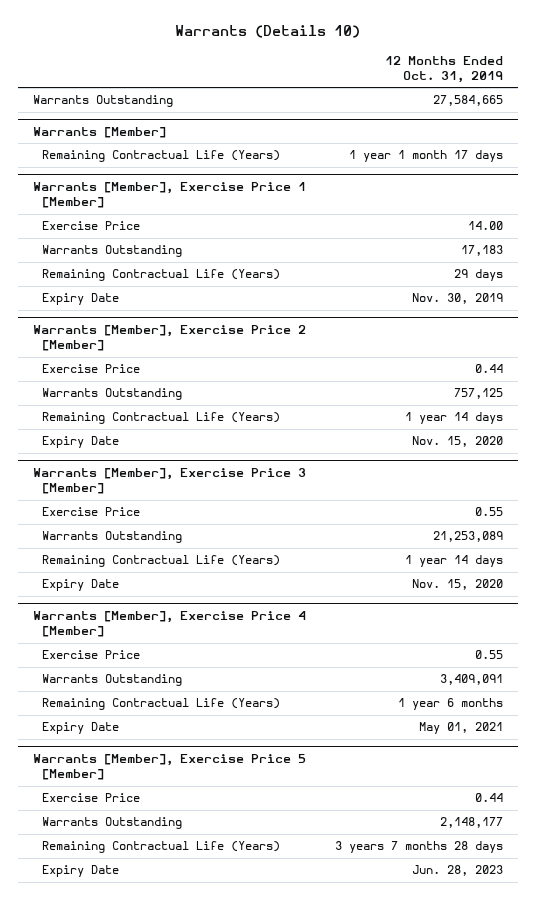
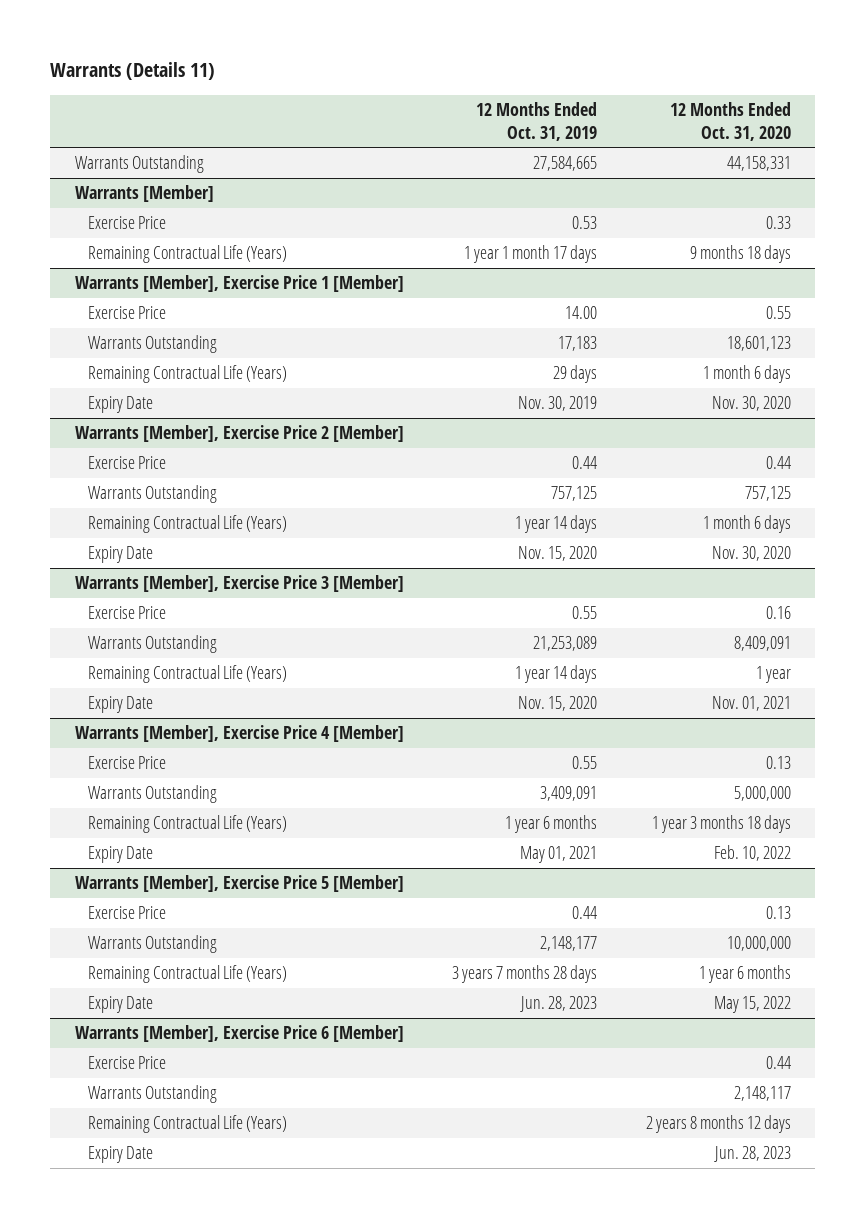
[174,25,360,39] Warrants (Details 10) -> [50,62,216,81] Warrants (Details 11)
none -> [669,102,791,141] 12 Months Ended Oct. 31, 2020
none -> [88,216,167,230] Exercise Price
none -> [74,1025,404,1043] Warrants [Member], Exercise Price 6 [Member]
none -> [88,1056,167,1070] Exercise Price
none -> [88,1085,218,1104] Warrants Outstanding
none -> [88,1115,288,1134] Remaining Contractual Life (Years)
none -> [88,1146,154,1164] Expiry Date

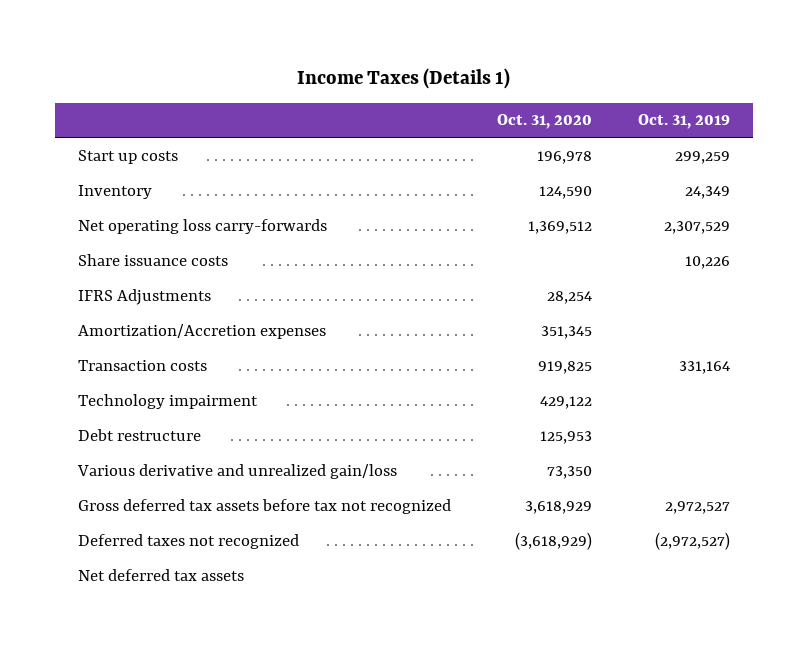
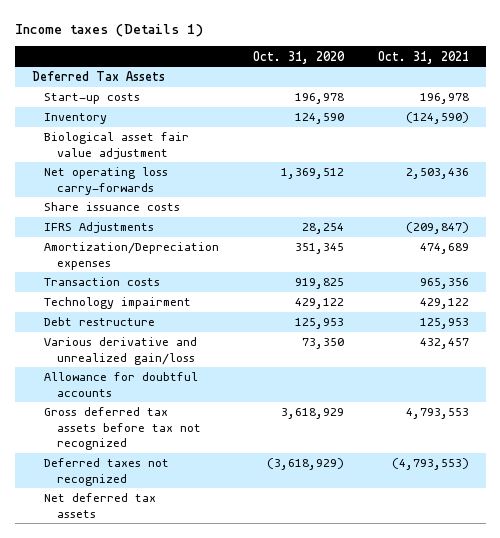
[297,68,511,90] Income Taxes (Details 1) -> [14,23,203,37] Income taxes (Details 1)
[637,114,730,130] Oct. 31, 2019 -> none
none -> [377,50,469,64] Oct. 31, 2021
none -> [31,71,165,82] Deferred Tax Assets
[78,149,179,164] Start up costs -> [44,93,141,105] Start-up costs
none -> [44,132,190,159] Biological asset fair value adjustment
[78,323,327,339] Amortization/Accretion expenses -> [44,242,220,270] Amortization/Depreciation expenses
none -> [44,372,199,397] Allowance for doubtful accounts

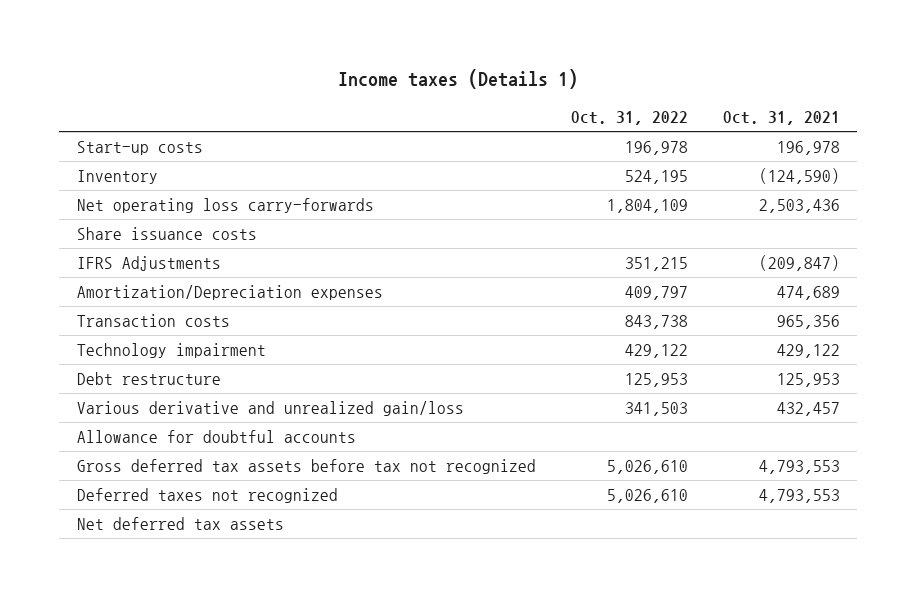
[253,50,346,64] Oct. 31, 2020 -> none
none -> [570,111,688,126] Oct. 31, 2022
[31,71,165,82] Deferred Tax Assets -> none
[44,132,190,159] Biological asset fair value adjustment -> none
[391,458,469,471] (4,793,553) -> [758,489,840,504] 4,793,553

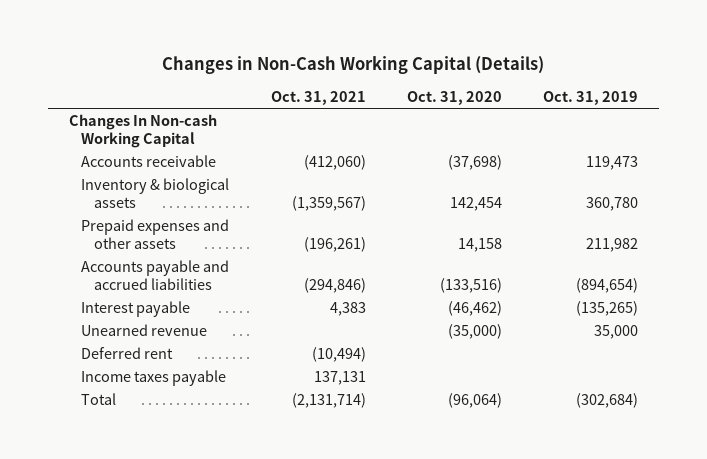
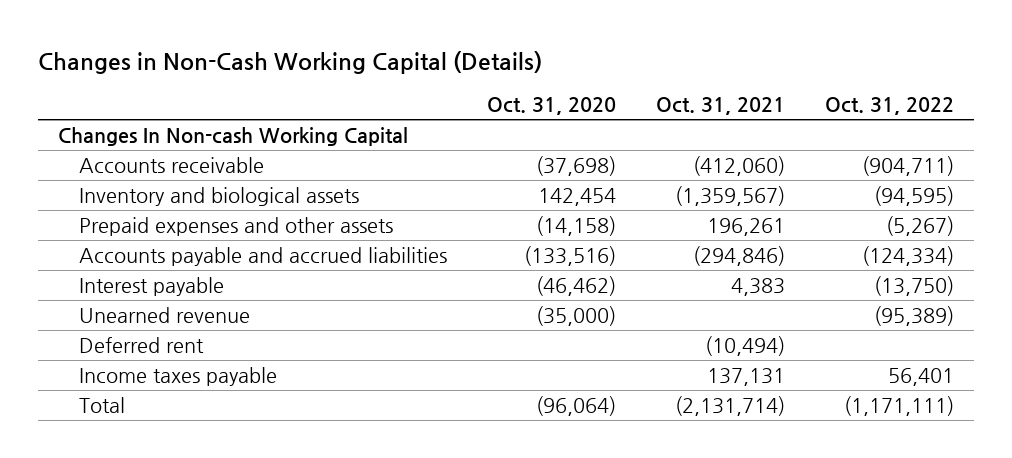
[542,90,638,105] Oct. 31, 2019 -> none
none -> [825,97,955,116] Oct. 31, 2022
[81,177,230,209] Inventory & biological assets -> [79,187,360,207] Inventory and biological assets
[303,237,366,253] (196,261) -> [707,218,786,237] 196,261
[457,238,502,253] 14,158 -> [536,216,617,237] (14,158)

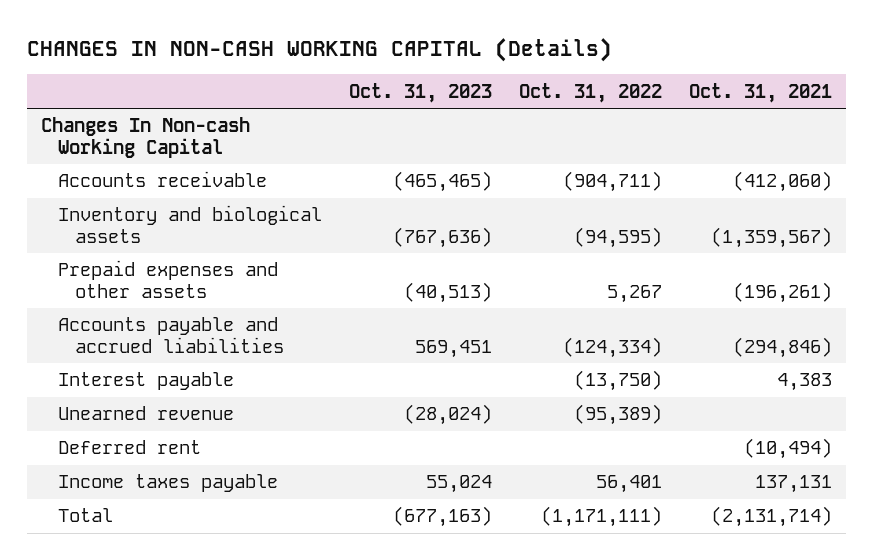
[38,51,543,75] Changes in Non-Cash Working Capital (Details) -> [27,37,613,62] CHANGES IN NON-CASH WORKING CAPITAL (Details)
[487,97,617,116] Oct. 31, 2020 -> none
none -> [349,82,493,103] Oct. 31, 2023
[707,218,786,237] 196,261 -> [733,281,833,303] (196,261)
[886,216,955,237] (5,267) -> [607,284,663,303] 5,267

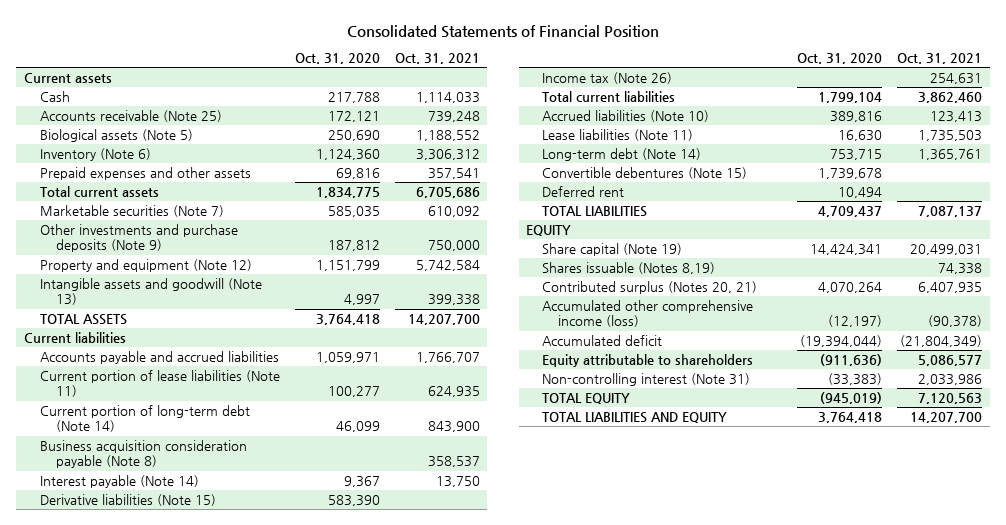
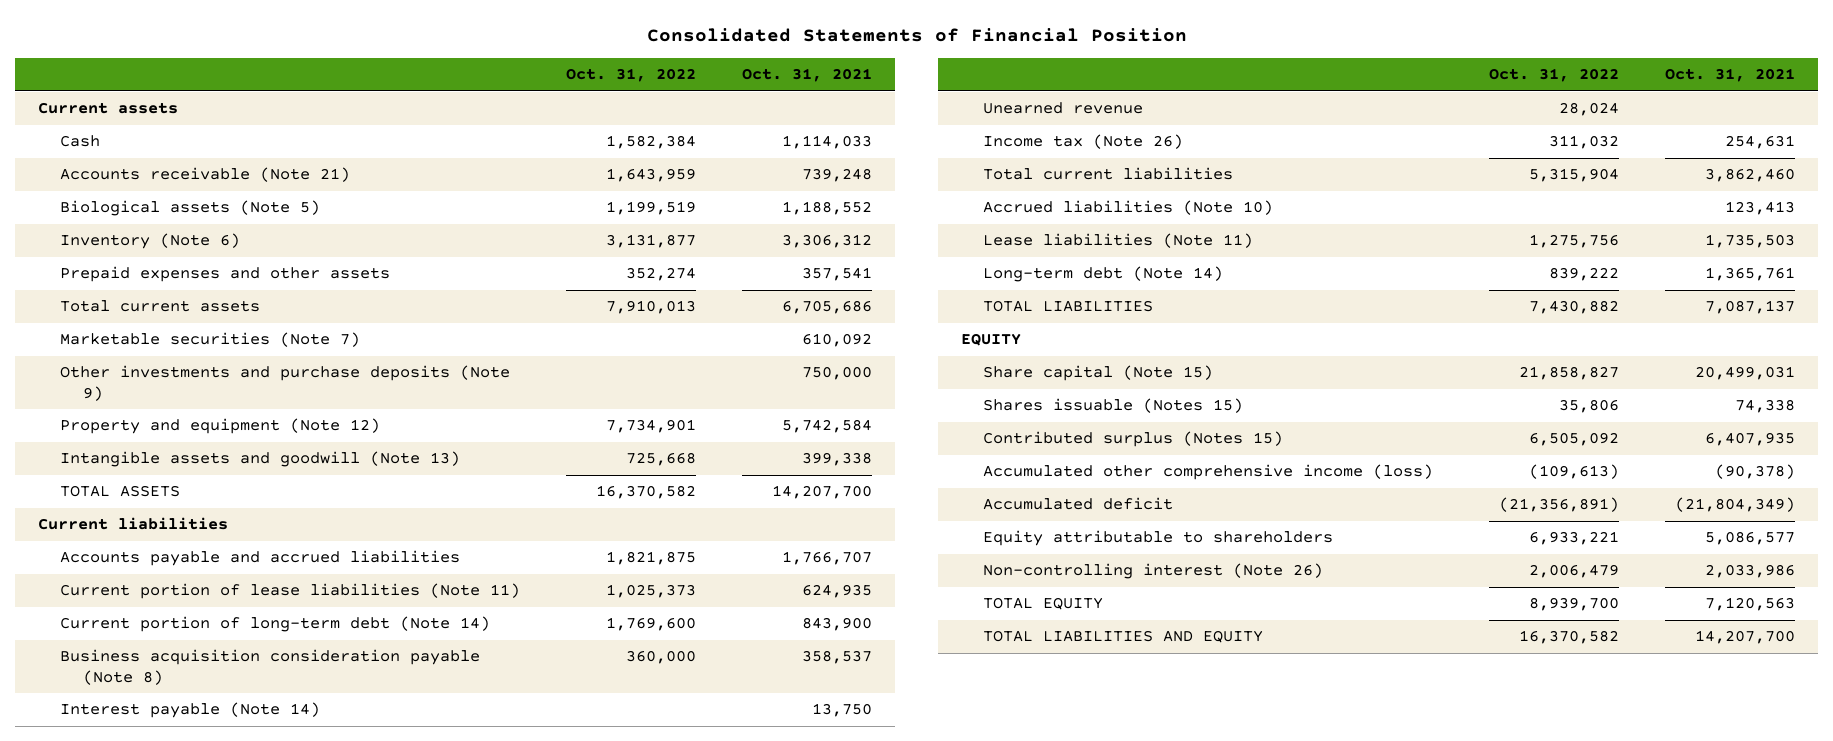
[294,53,380,65] Oct. 31, 2020 -> none
none -> [566,68,697,83] Oct. 31, 2022
[39,109,222,122] Accounts receivable (Note 25) -> [60,167,351,183] Accounts receivable (Note 21)
[39,493,216,506] Derivative liabilities (Note 15) -> none
none -> [983,102,1144,115] Unearned revenue
[542,166,748,179] Convertible debentures (Note 15) -> none
[542,185,625,197] Deferred rent -> none
[542,242,683,256] Share capital (Note 19) -> [983,365,1214,382] Share capital (Note 15)
[542,261,716,274] Shares issuable (Notes 8,19) -> [983,398,1244,414] Shares issuable (Notes 15)
[542,280,758,294] Contributed surplus (Notes 20, 21) -> [983,431,1284,448] Contributed surplus (Notes 15)
[542,372,751,386] Non-controlling interest (Note 31) -> [983,563,1324,580] Non-controlling interest (Note 26)

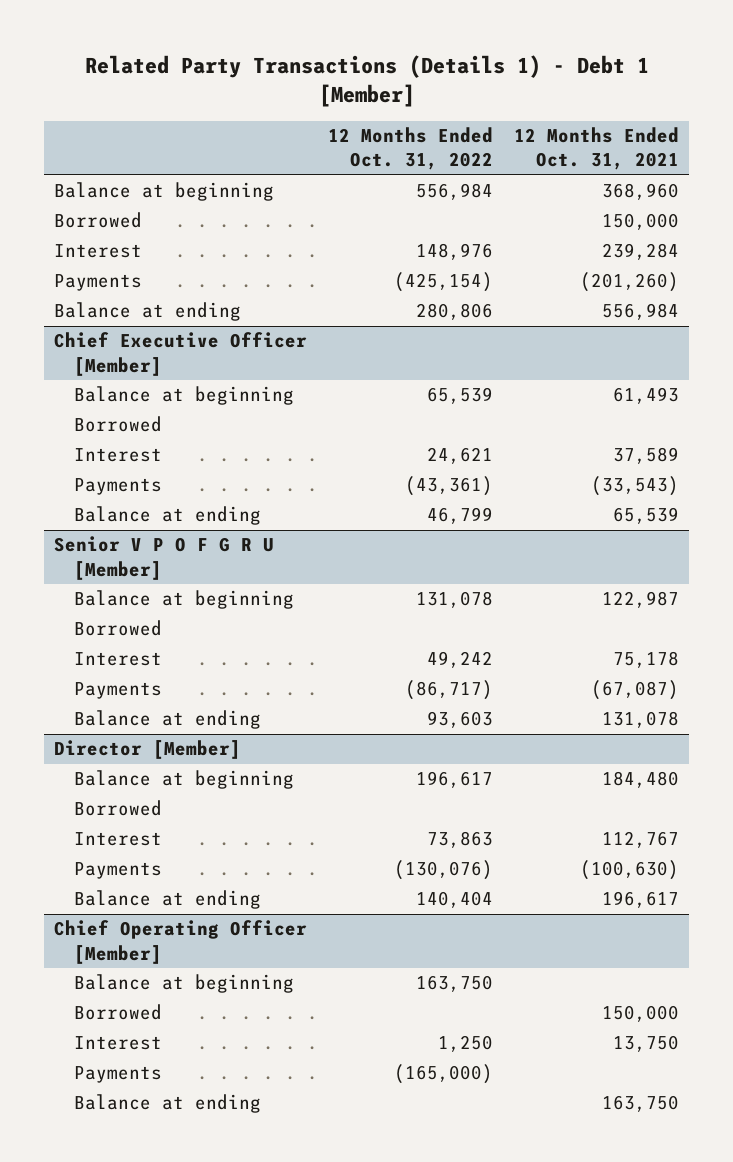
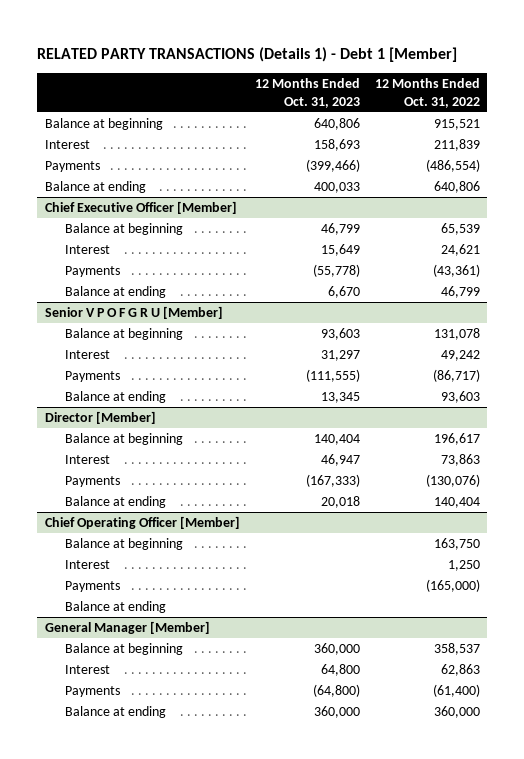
[84,54,649,107] Related Party Transactions (Details 1) - Debt 1 [Member] -> [37,47,458,63] RELATED PARTY TRANSACTIONS (Details 1) - Debt 1 [Member]
[513,127,679,171] 12 Months Ended Oct. 31, 2021 -> none
none -> [254,78,360,108] 12 Months Ended Oct. 31, 2023
[54,212,143,229] Borrowed -> none
[416,183,494,201] 556,984 -> [433,119,480,131] 915,521
[416,243,494,261] 148,976 -> [433,139,480,152] 211,839
[394,272,494,293] (425,154) -> [425,159,480,173] (486,554)
[416,303,494,321] 280,806 -> [433,181,480,194] 640,806
[73,416,162,433] Borrowed -> none
[73,620,162,637] Borrowed -> none
[73,800,162,817] Borrowed -> none
[73,1004,162,1021] Borrowed -> none
none -> [44,621,210,635] General Manager [Member]
none -> [64,643,183,656] Balance at beginning
none -> [64,665,110,675] Interest
none -> [64,686,120,698] Payments
none -> [64,706,166,719] Balance at ending

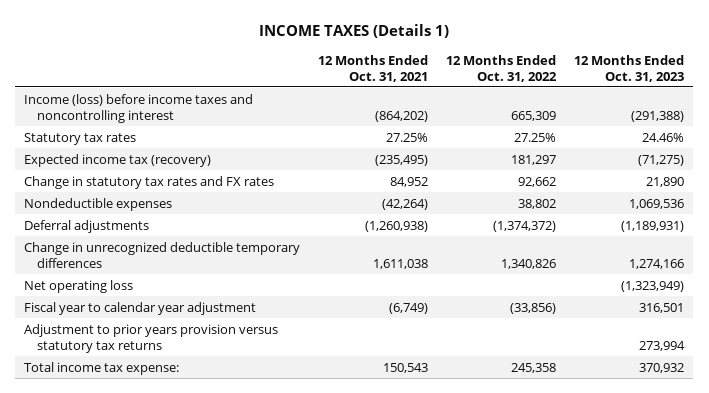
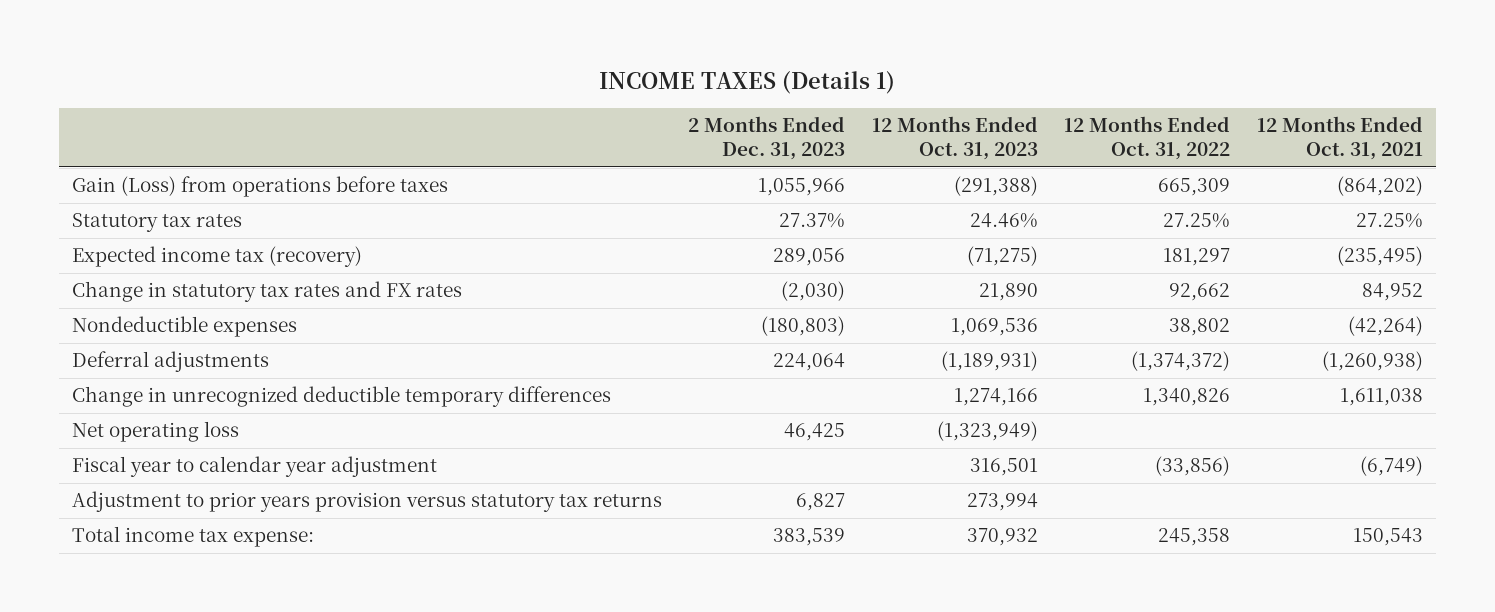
none -> [688,116,846,161] 2 Months Ended Dec. 31, 2023
[24,93,254,123] Income (loss) before income taxes and noncontrolling interest -> [71,176,448,198] Gain (Loss) from operations before taxes

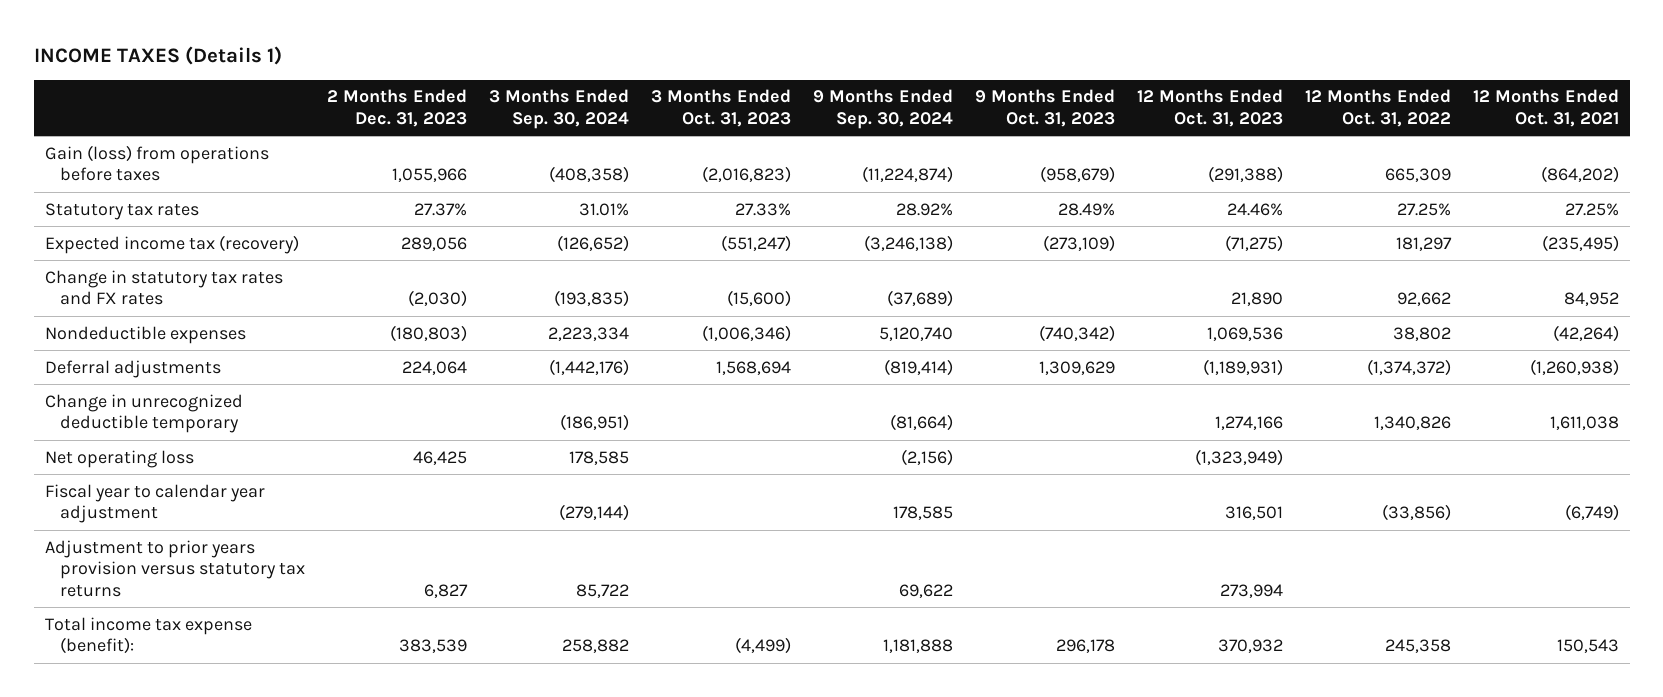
none -> [488,89,629,129] 3 Months Ended Sep. 30, 2024
none -> [650,89,791,127] 3 Months Ended Oct. 31, 2023
none -> [812,89,953,129] 9 Months Ended Sep. 30, 2024
none -> [974,89,1115,127] 9 Months Ended Oct. 31, 2023
[71,176,448,198] Gain (Loss) from operations before taxes -> [44,144,269,182] Gain (loss) from operations before taxes
[71,386,611,408] Change in unrecognized deductible temporary differences -> [44,393,243,434] Change in unrecognized deductible temporary
[71,526,314,548] Total income tax expense: -> [44,616,252,655] Total income tax expense (benefit):

